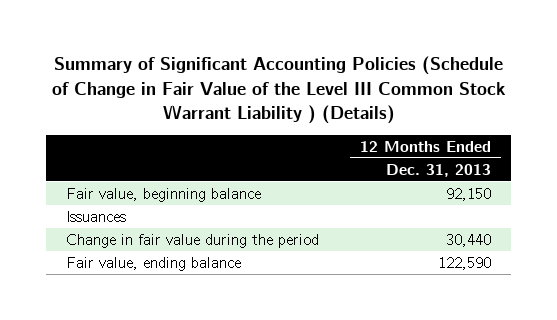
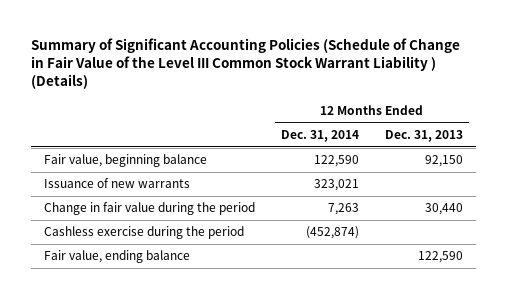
none -> [281,130,360,143] Dec. 31, 2014
[66,210,127,222] Issuances -> [44,178,191,189] Issuance of new warrants
none -> [44,226,245,240] Cashless exercise during the period

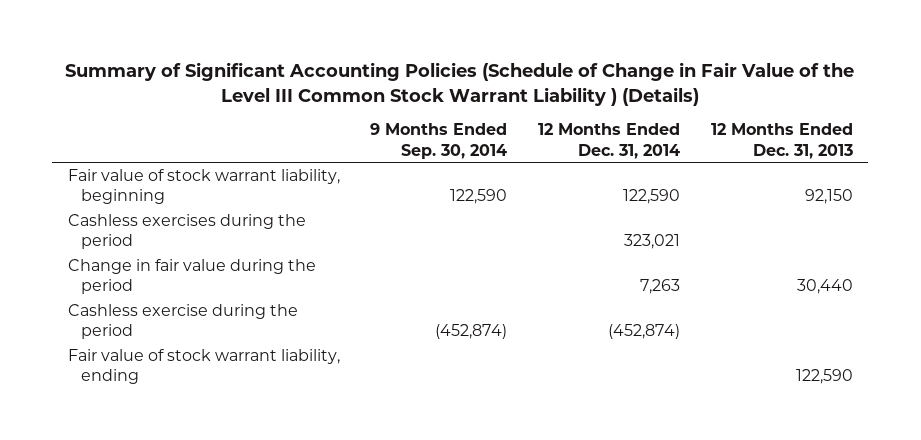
none -> [370,123,508,159] 9 Months Ended Sep. 30, 2014
[44,154,208,168] Fair value, beginning balance -> [67,168,340,205] Fair value of stock warrant liability, beginning
[44,178,191,189] Issuance of new warrants -> [67,213,306,250] Cashless exercises during the period
[44,250,191,264] Fair value, ending balance -> [67,348,340,385] Fair value of stock warrant liability, ending

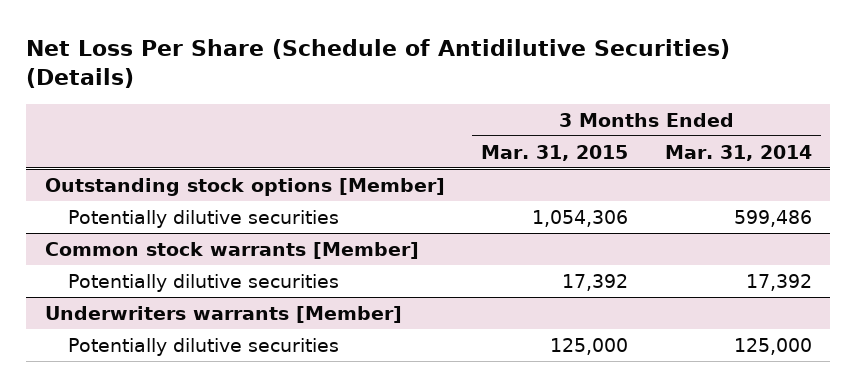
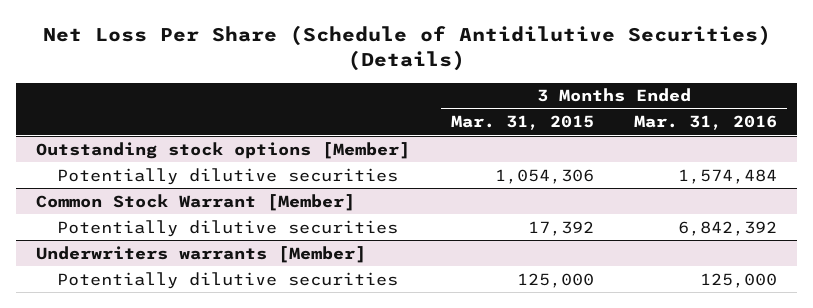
[664,144,812,161] Mar. 31, 2014 -> none
none -> [633,115,777,131] Mar. 31, 2016
[44,241,419,259] Common stock warrants [Member] -> [36,193,356,211] Common Stock Warrant [Member]

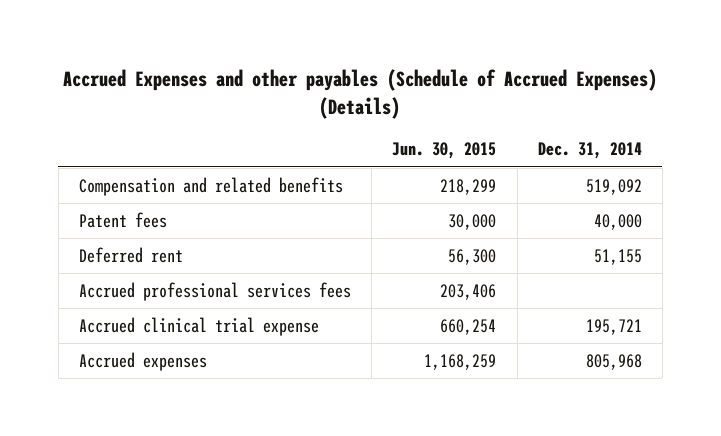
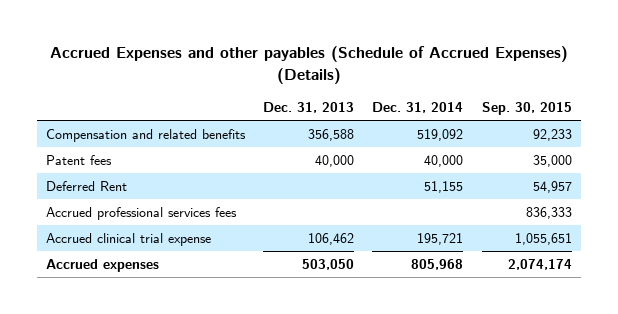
[392,142,497,160] Jun. 30, 2015 -> none
none -> [263,102,355,114] Dec. 31, 2013
none -> [481,102,572,116] Sep. 30, 2015
[78,246,183,263] Deferred rent -> [45,181,127,192] Deferred Rent

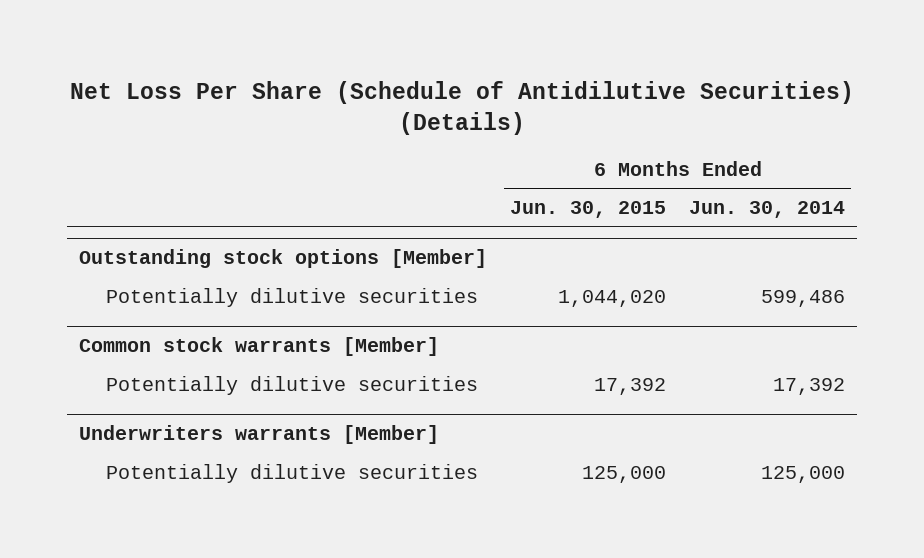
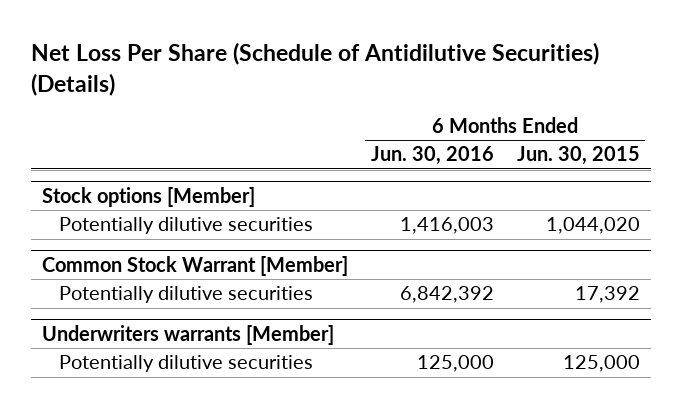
[689,200,846,218] Jun. 30, 2014 -> none
none -> [370,146,494,166] Jun. 30, 2016
[79,249,488,269] Outstanding stock options [Member] -> [42,187,256,208] Stock options [Member]
[79,337,440,357] Common stock warrants [Member] -> [42,256,349,277] Common Stock Warrant [Member]

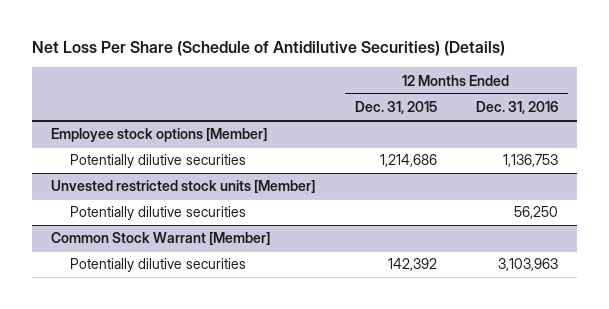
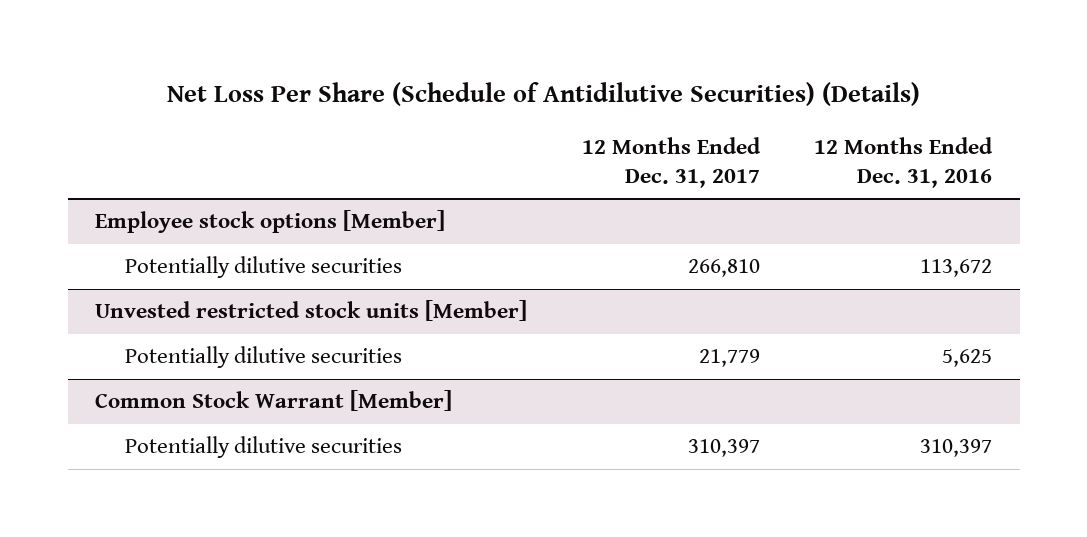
[354,101,437,115] Dec. 31, 2015 -> none
none -> [581,136,761,188] 12 Months Ended Dec. 31, 2017
[502,154,558,168] 1,136,753 -> [920,259,993,278] 113,672
[513,206,558,220] 56,250 -> [942,349,993,368] 5,625
[497,258,558,272] 3,103,963 -> [920,439,993,458] 310,397

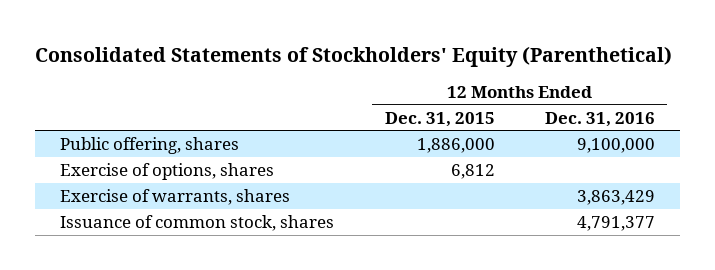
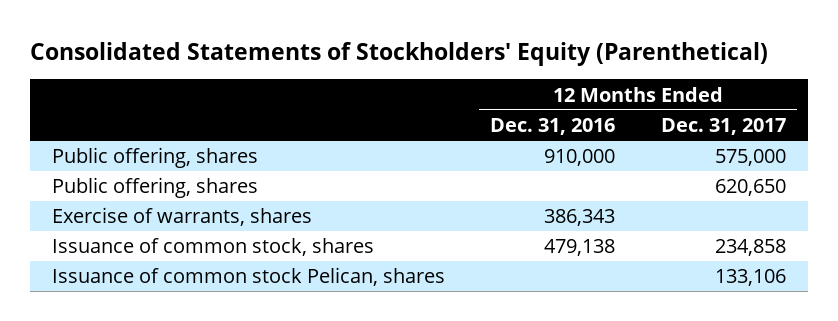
[384,111,495,127] Dec. 31, 2015 -> none
none -> [660,118,786,136] Dec. 31, 2017
[60,162,275,180] Exercise of options, shares -> none
[576,137,655,153] 9,100,000 -> [544,149,616,167] 910,000
none -> [52,177,259,199] Public offering, shares
[576,189,655,205] 3,863,429 -> [544,209,616,227] 386,343
[576,215,655,231] 4,791,377 -> [544,239,616,257] 479,138
none -> [52,267,446,287] Issuance of common stock Pelican, shares

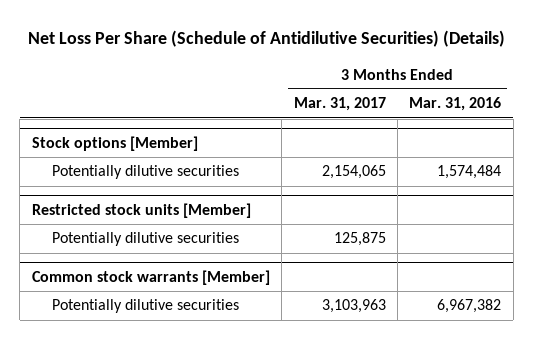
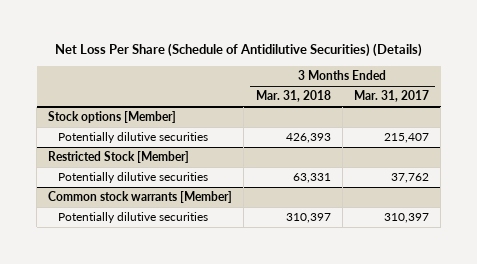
[409,97,502,112] Mar. 31, 2016 -> none
none -> [255,90,331,103] Mar. 31, 2018
[321,165,386,180] 2,154,065 -> [383,133,429,144] 215,407
[31,202,251,218] Restricted stock units [Member] -> [48,151,190,164] Restricted Stock [Member]
[333,232,386,247] 125,875 -> [390,173,429,184] 37,762
[321,299,386,314] 3,103,963 -> [383,213,429,224] 310,397

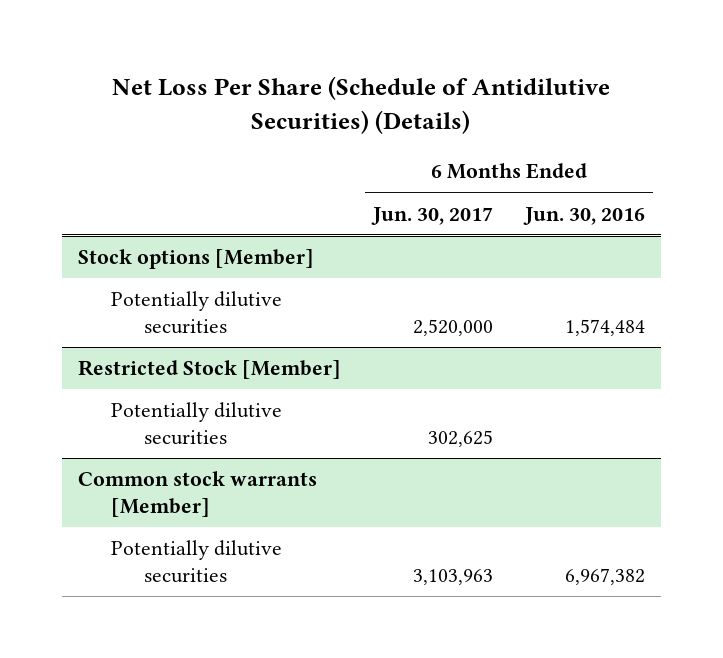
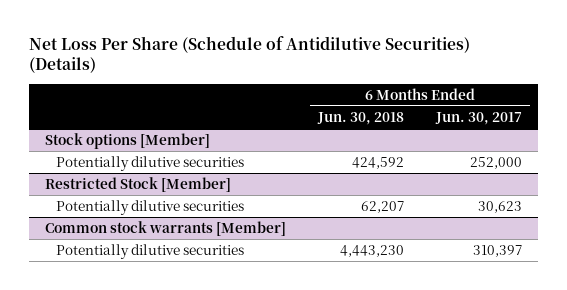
[522,206,645,225] Jun. 30, 2016 -> none
none -> [317,111,405,125] Jun. 30, 2018
[412,318,493,336] 2,520,000 -> [469,156,522,169] 252,000
[427,429,493,447] 302,625 -> [477,200,522,213] 30,623
[412,568,493,585] 3,103,963 -> [472,244,522,257] 310,397

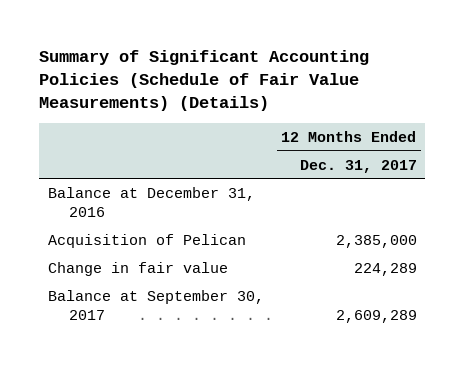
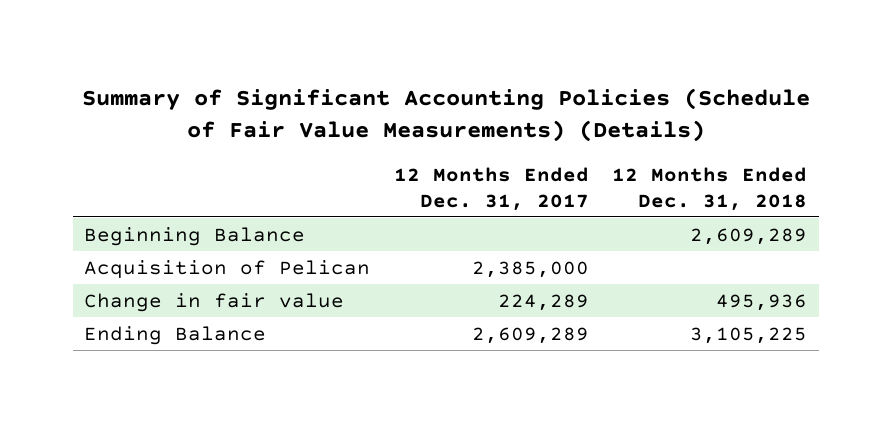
none -> [611,166,807,211] 12 Months Ended Dec. 31, 2018
[47,186,255,217] Balance at December 31, 2016 -> none
none -> [84,226,306,246] Beginning Balance
[47,289,264,320] Balance at September 30, 2017 -> [84,325,267,345] Ending Balance

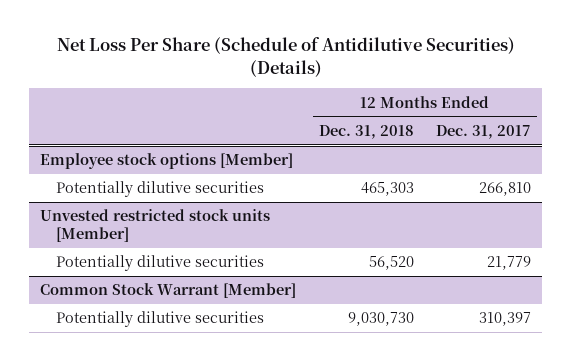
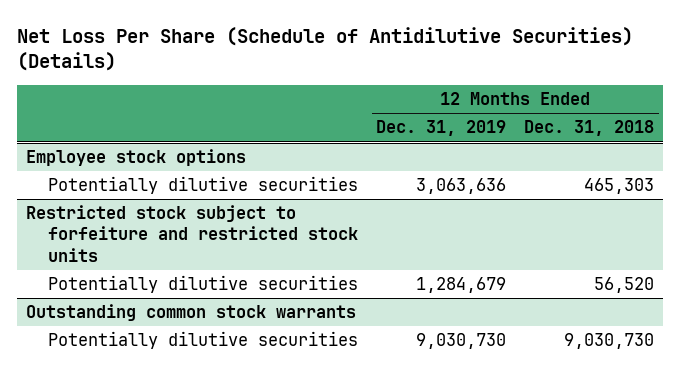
[436,124,532,139] Dec. 31, 2017 -> none
none -> [376,120,507,137] Dec. 31, 2019
[40,153,294,170] Employee stock options [Member] -> [26,149,247,167] Employee stock options
[40,209,271,242] Unvested restricted stock units [Member] -> [26,205,359,262] Restricted stock subject to forfeiture and restricted stock units
[40,283,297,299] Common Stock Warrant [Member] -> [26,304,357,322] Outstanding common stock warrants

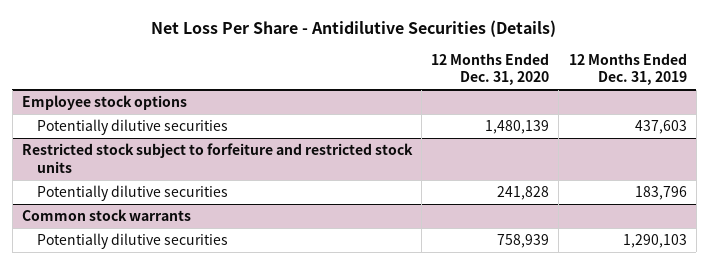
[17,26,634,72] Net Loss Per Share (Schedule of Antidilutive Securities) (Details) -> [151,19,557,37] Net Loss Per Share - Antidilutive Securities (Details)
[524,120,655,137] Dec. 31, 2018 -> none
none -> [431,52,550,86] 12 Months Ended Dec. 31, 2020
[416,178,507,195] 3,063,636 -> [634,120,687,135] 437,603
[416,277,507,294] 1,284,679 -> [634,186,687,201] 183,796
[26,304,357,322] Outstanding common stock warrants -> [21,209,191,222] Common stock warrants
[416,333,507,350] 9,030,730 -> [622,234,687,249] 1,290,103

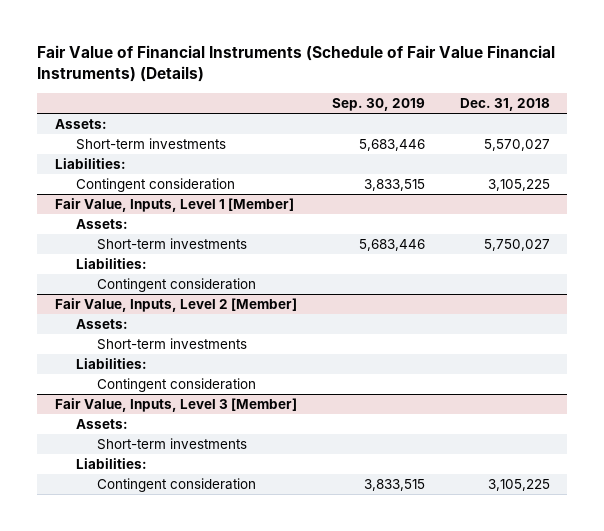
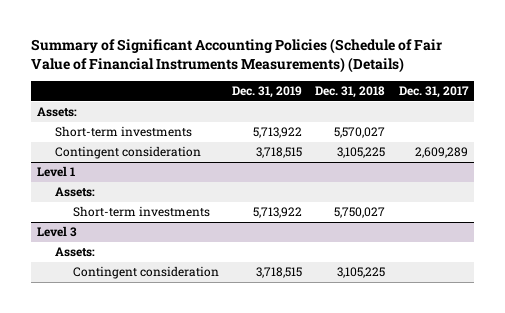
[37,45,556,83] Fair Value of Financial Instruments (Schedule of Fair Value Financial Instruments) (Details) -> [30,37,442,73] Summary of Significant Accounting Policies (Schedule of Fair Value of Financial Instruments Measurements) (Details)
[331,98,425,112] Sep. 30, 2019 -> none
none -> [232,86,303,99] Dec. 31, 2019
none -> [398,86,469,99] Dec. 31, 2017
[54,158,126,170] Liabilities: -> none
[54,198,294,213] Fair Value, Inputs, Level 1 [Member] -> [37,166,76,178] Level 1
[75,258,147,270] Liabilities: -> none
[96,278,256,293] Contingent consideration -> none
[54,298,297,313] Fair Value, Inputs, Level 2 [Member] -> none
[75,319,128,330] Assets: -> none
[96,338,247,351] Short-term investments -> none
[75,358,147,370] Liabilities: -> none
[96,378,256,393] Contingent consideration -> none
[54,398,297,413] Fair Value, Inputs, Level 3 [Member] -> [37,226,78,238] Level 3
[96,438,247,451] Short-term investments -> none
[75,458,147,470] Liabilities: -> none

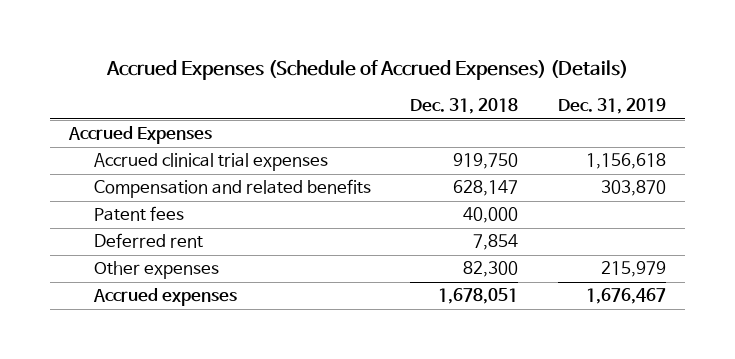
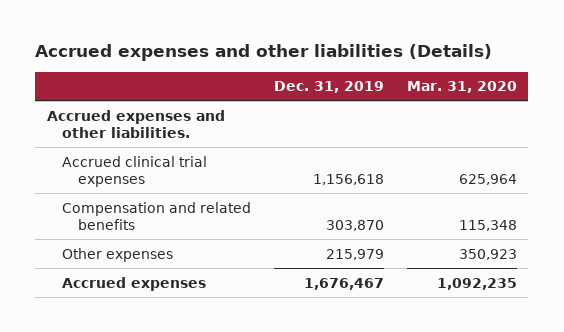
[105,60,628,81] Accrued Expenses (Schedule of Accrued Expenses) (Details) -> [35,44,493,62] Accrued expenses and other liabilities (Details)
[410,98,519,115] Dec. 31, 2018 -> none
none -> [406,81,517,94] Mar. 31, 2020
[68,126,213,145] Accrued Expenses -> [46,109,225,139] Accrued expenses and other liabilities.
[94,206,185,222] Patent fees -> none
[94,233,204,249] Deferred rent -> none

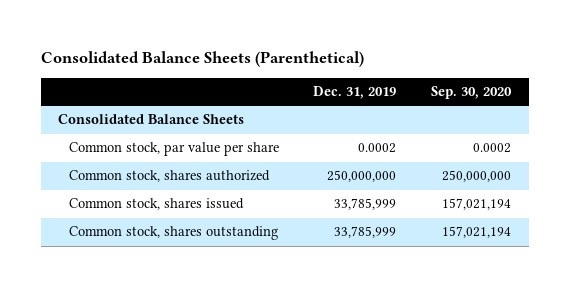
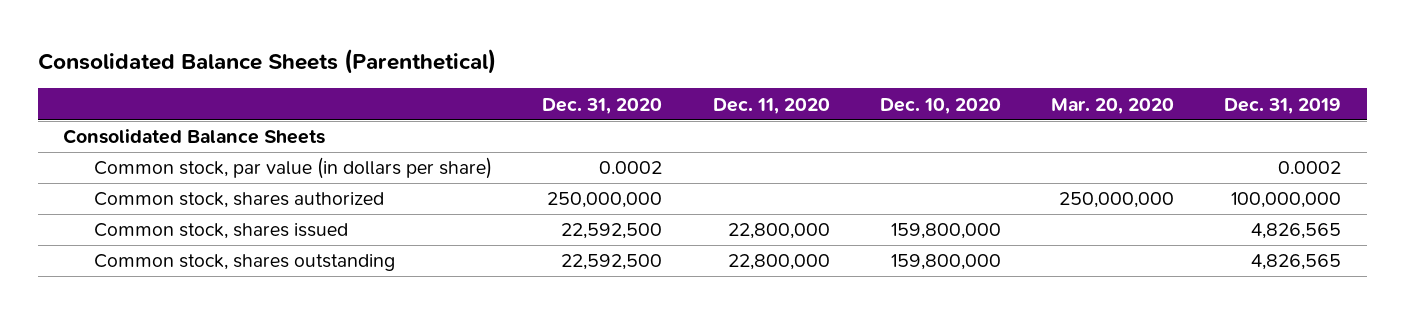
[431,86,513,100] Sep. 30, 2020 -> none
none -> [542,97,663,114] Dec. 31, 2020
none -> [712,97,830,114] Dec. 11, 2020
none -> [879,97,1001,114] Dec. 10, 2020
none -> [1051,97,1175,114] Mar. 20, 2020
[68,142,279,157] Common stock, par value per share -> [94,157,493,180] Common stock, par value (in dollars per share)
[327,170,397,183] 250,000,000 -> [1231,192,1342,209] 100,000,000
[334,198,397,211] 33,785,999 -> [1251,223,1342,240] 4,826,565
[334,226,397,239] 33,785,999 -> [1251,254,1342,271] 4,826,565

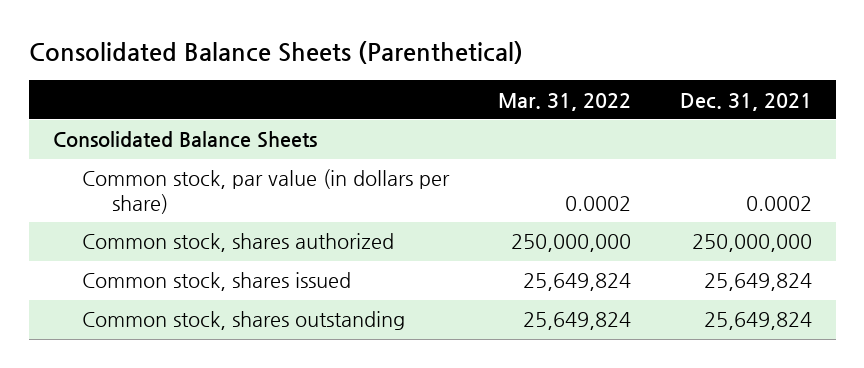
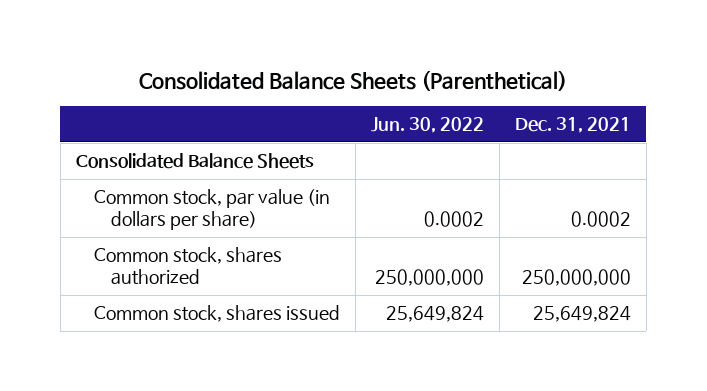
[497,92,631,111] Mar. 31, 2022 -> none
none -> [370,117,484,134] Jun. 30, 2022
[82,311,406,331] Common stock, shares outstanding -> none

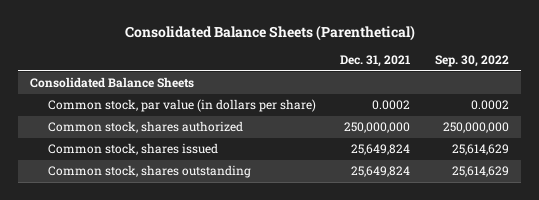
[370,117,484,134] Jun. 30, 2022 -> none
none -> [434,55,509,68] Sep. 30, 2022
none -> [48,165,252,179] Common stock, shares outstanding

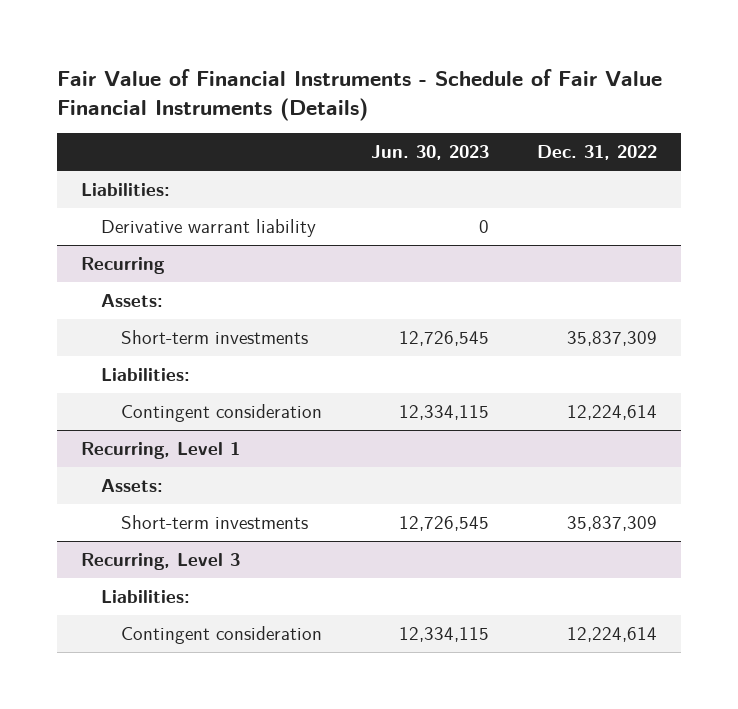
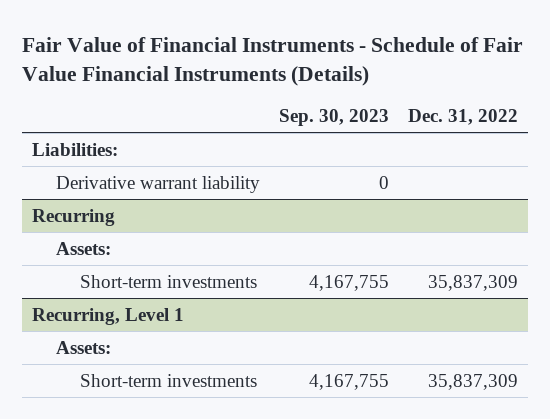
[370,145,489,161] Jun. 30, 2023 -> none
none -> [279,109,390,127] Sep. 30, 2023
[100,368,190,382] Liabilities: -> none
[120,404,322,423] Contingent consideration -> none
[80,553,240,571] Recurring, Level 3 -> none
[100,590,190,604] Liabilities: -> none
[120,626,322,645] Contingent consideration -> none

